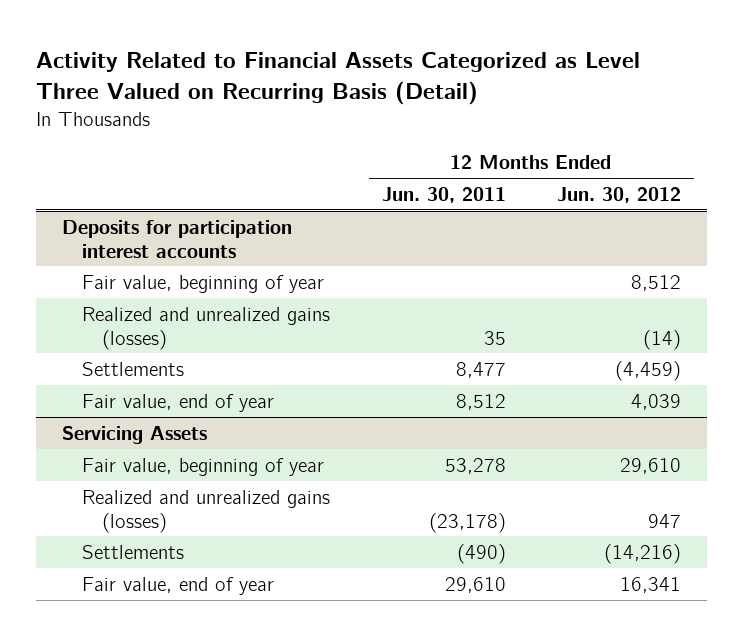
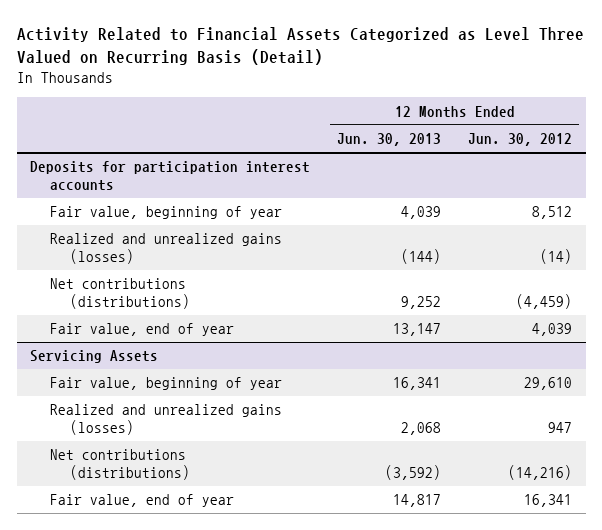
[381,187,506,204] Jun. 30, 2011 -> none
none -> [337,133,442,147] Jun. 30, 2013
[82,361,185,376] Settlements -> [49,278,190,310] Net contributions (distributions)
[82,544,185,559] Settlements -> [49,449,190,481] Net contributions (distributions)

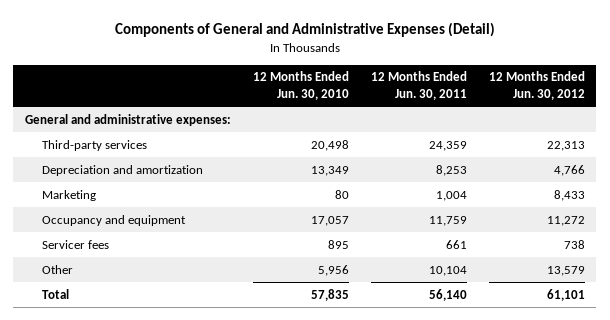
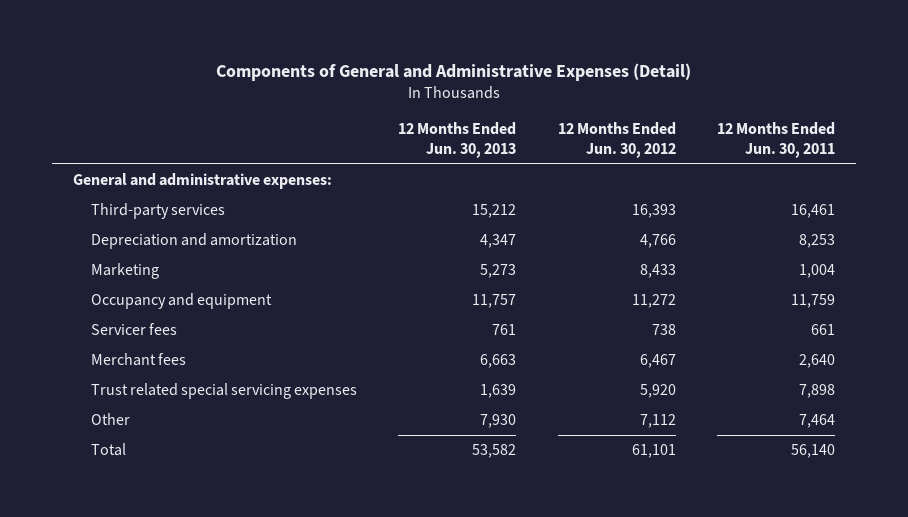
[252,71,349,101] 12 Months Ended Jun. 30, 2010 -> none
none -> [398,121,517,159] 12 Months Ended Jun. 30, 2013
[428,140,467,151] 24,359 -> [791,203,836,218] 16,461
[547,140,586,151] 22,313 -> [631,203,676,218] 16,393
none -> [91,352,187,366] Merchant fees
none -> [91,382,358,399] Trust related special servicing expenses
[428,265,467,276] 10,104 -> [799,413,836,428] 7,464
[547,265,586,276] 13,579 -> [639,413,676,428] 7,112

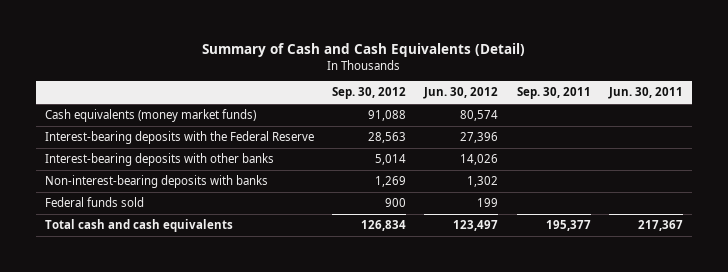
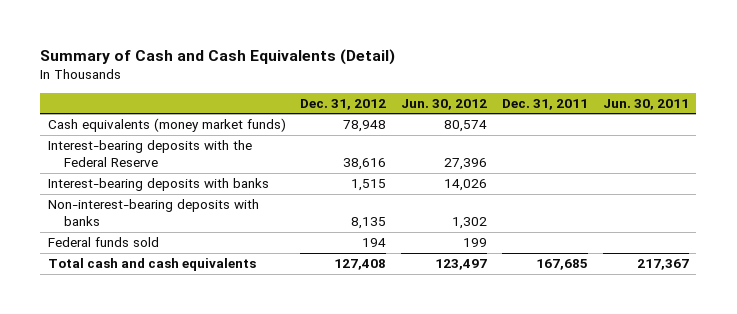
[332,87,407,100] Sep. 30, 2012 -> none
[516,87,591,100] Sep. 30, 2011 -> none
none -> [300,98,387,110] Dec. 31, 2012
none -> [502,98,589,110] Dec. 31, 2011
[45,152,275,166] Interest-bearing deposits with other banks -> [47,178,269,192] Interest-bearing deposits with banks

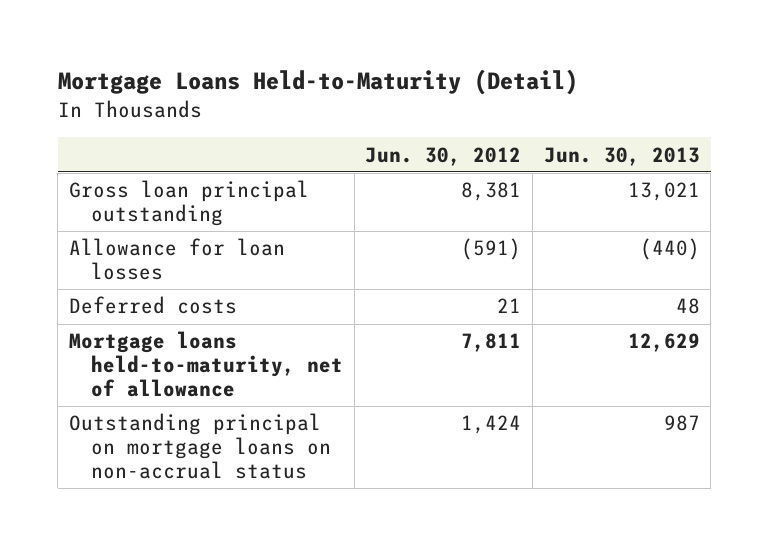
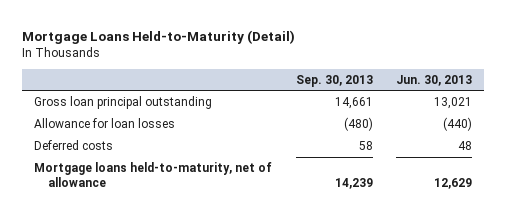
[365,146,522,166] Jun. 30, 2012 -> none
none -> [295,74,373,87] Sep. 30, 2013
[69,413,331,479] Outstanding principal on mortgage loans on non-accrual status -> none

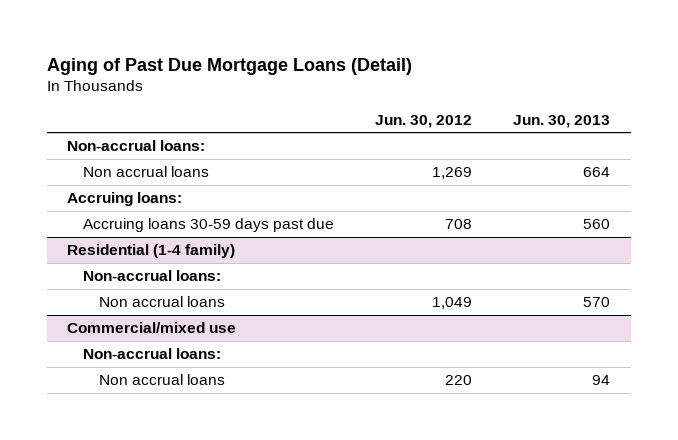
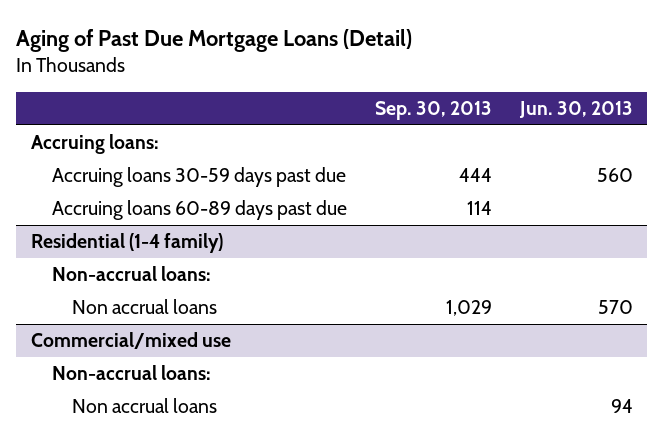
[375,115,473,129] Jun. 30, 2012 -> none
none -> [374,100,492,120] Sep. 30, 2013
[67,140,206,152] Non-accrual loans: -> none
[82,166,209,178] Non accrual loans -> none
none -> [51,200,347,221] Accruing loans 60-89 days past due

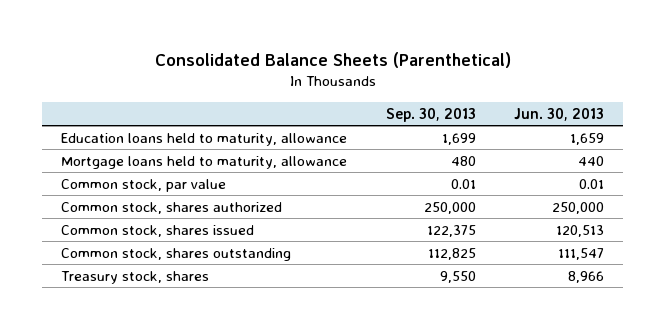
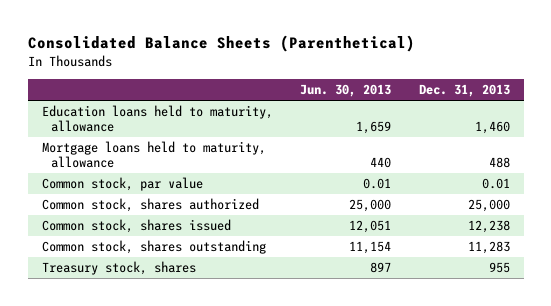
[385,107,476,122] Sep. 30, 2013 -> none
none -> [418,84,510,98] Dec. 31, 2013
[552,201,605,214] 250,000 -> [349,198,392,212] 25,000
[556,224,605,237] 120,513 -> [349,219,392,233] 12,051
[558,247,605,260] 111,547 -> [349,240,392,254] 11,154
[568,270,605,283] 8,966 -> [370,261,392,273] 897

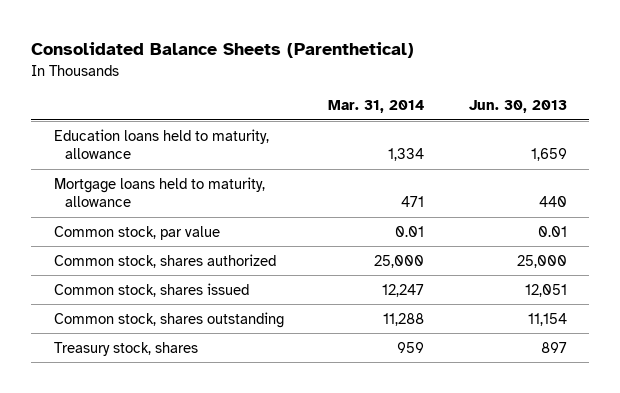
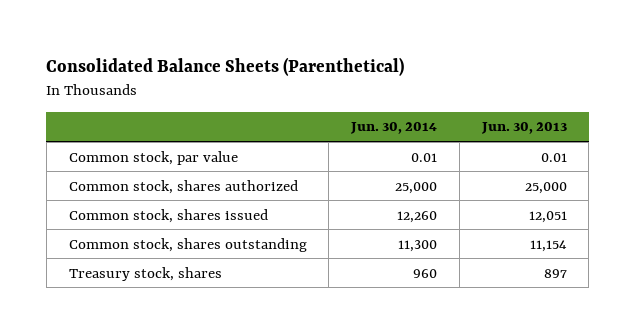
[328,100,425,114] Mar. 31, 2014 -> none
none -> [350,122,438,135] Jun. 30, 2014
[53,128,269,160] Education loans held to maturity, allowance -> none
[53,176,265,208] Mortgage loans held to maturity, allowance -> none

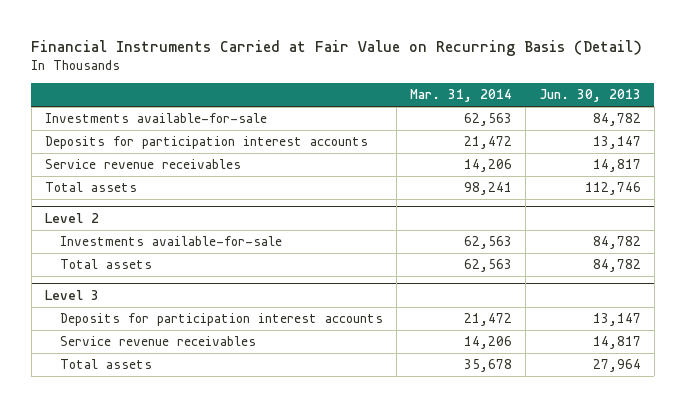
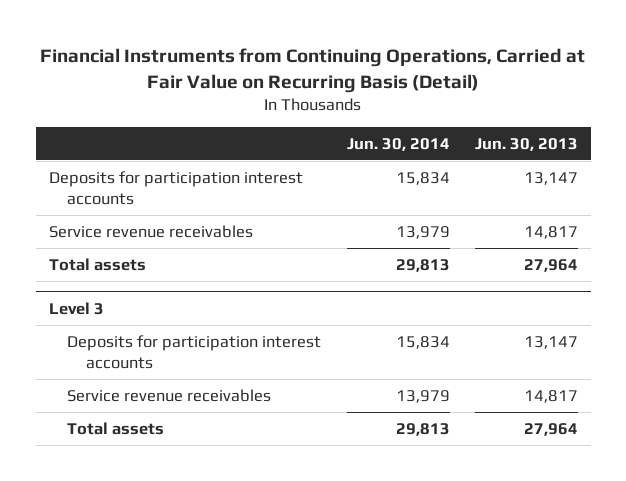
[31,40,643,57] Financial Instruments Carried at Fair Value on Recurring Basis (Detail) -> [40,47,586,93] Financial Instruments from Continuing Operations, Carried at Fair Value on Recurring Basis (Detail)
[410,89,513,103] Mar. 31, 2014 -> none
none -> [346,137,450,151] Jun. 30, 2014
[45,113,268,124] Investments available-for-sale -> none
[45,212,100,223] Level 2 -> none
[59,236,282,247] Investments available-for-sale -> none
[59,259,152,270] Total assets -> none
[584,182,641,196] 112,746 -> [523,258,578,272] 27,964

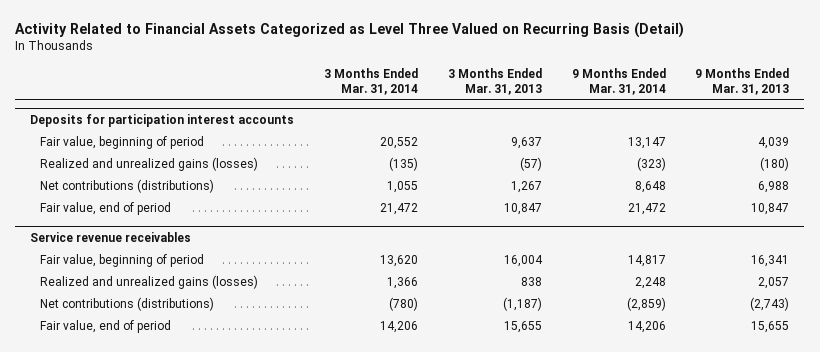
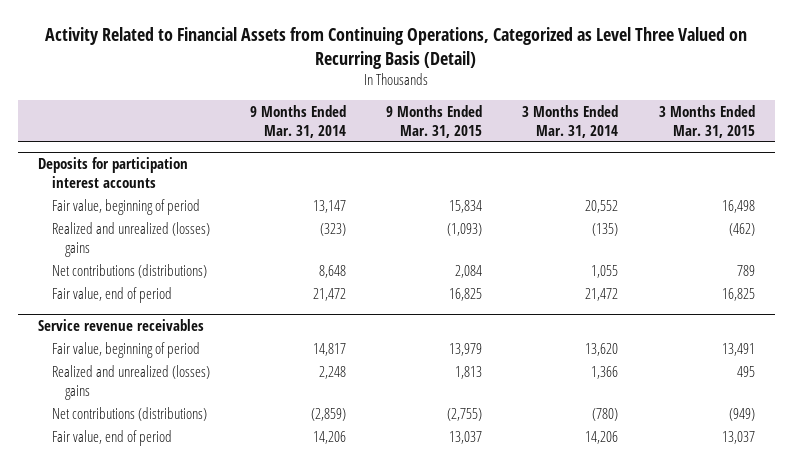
[15,22,685,39] Activity Related to Financial Assets Categorized as Level Three Valued on Recurring Basis (Detail) -> [45,27,748,69] Activity Related to Financial Assets from Continuing Operations, Categorized as Level Three Valued on Recurring Basis (Detail)
[447,67,542,96] 3 Months Ended Mar. 31, 2013 -> none
[695,67,790,96] 9 Months Ended Mar. 31, 2013 -> none
none -> [386,104,483,138] 9 Months Ended Mar. 31, 2015
none -> [658,104,755,138] 3 Months Ended Mar. 31, 2015
[39,157,258,172] Realized and unrealized gains (losses) -> [51,221,210,257] Realized and unrealized (losses) gains
[39,275,258,290] Realized and unrealized gains (losses) -> [51,364,210,400] Realized and unrealized (losses) gains

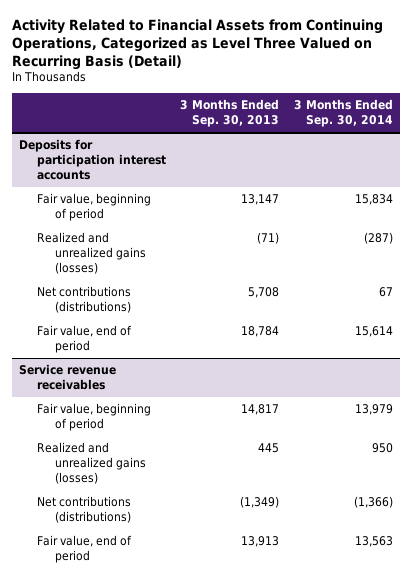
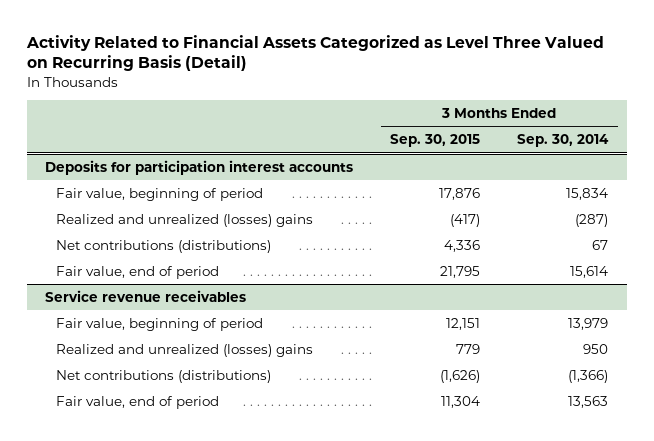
[11,18,383,70] Activity Related to Financial Assets from Continuing Operations, Categorized as Level Three Valued on Recurring Basis (Detail) -> [25,34,604,72] Activity Related to Financial Assets Categorized as Level Three Valued on Recurring Basis (Detail)
[180,99,280,128] 3 Months Ended Sep. 30, 2013 -> none
none -> [390,134,481,148] Sep. 30, 2015
[36,232,146,275] Realized and unrealized gains (losses) -> [56,213,314,227] Realized and unrealized (losses) gains
[36,442,146,485] Realized and unrealized gains (losses) -> [56,343,314,357] Realized and unrealized (losses) gains

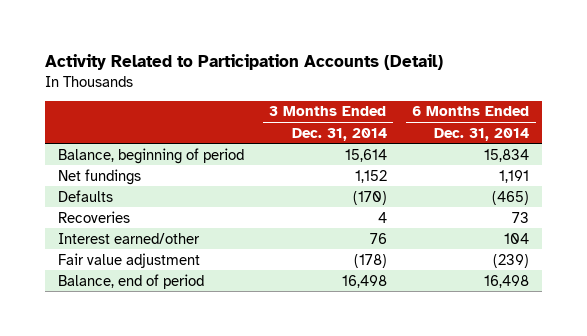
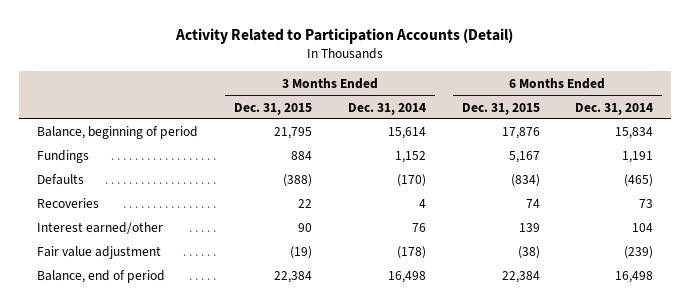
none -> [233,102,312,115] Dec. 31, 2015
none -> [461,102,540,115] Dec. 31, 2015
[57,168,141,185] Net fundings -> [37,150,90,164] Fundings

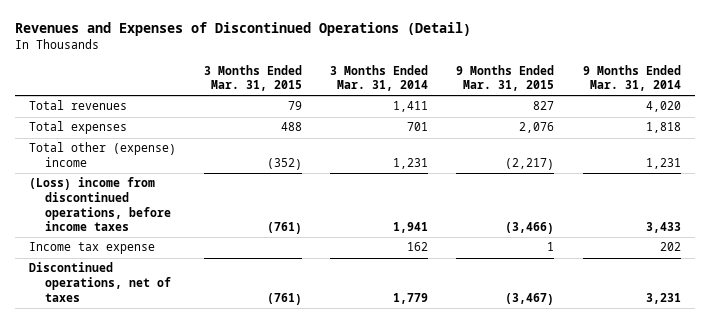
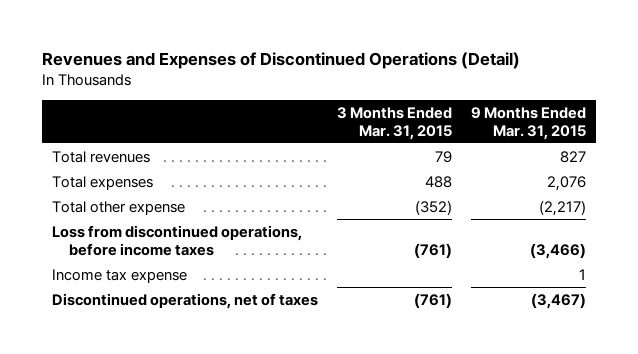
[330,64,429,92] 3 Months Ended Mar. 31, 2014 -> none
[582,64,681,92] 9 Months Ended Mar. 31, 2014 -> none
[28,142,176,168] Total other (expense) income -> [51,200,185,215] Total other expense
[28,177,172,232] (Loss) income from discontinued operations, before income taxes -> [51,224,302,256] Loss from discontinued operations, before income taxes

